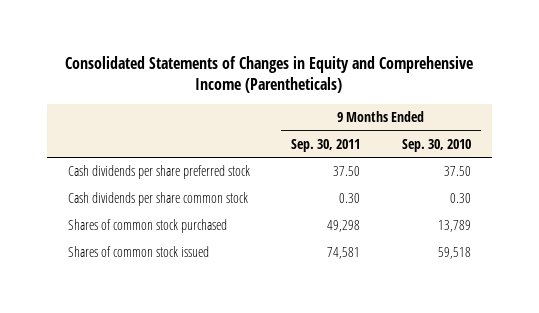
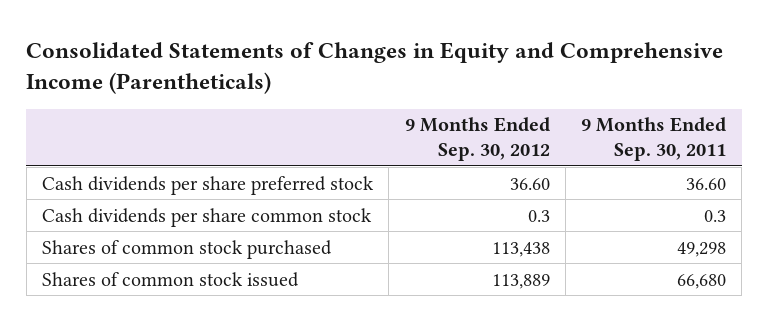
[401,138,471,152] Sep. 30, 2010 -> none
none -> [404,117,550,162] 9 Months Ended Sep. 30, 2012
[333,166,361,177] 37.50 -> [686,177,727,190] 36.60
[339,193,361,204] 0.30 -> [704,209,727,222] 0.3
[327,247,361,260] 74,581 -> [677,273,727,289] 66,680

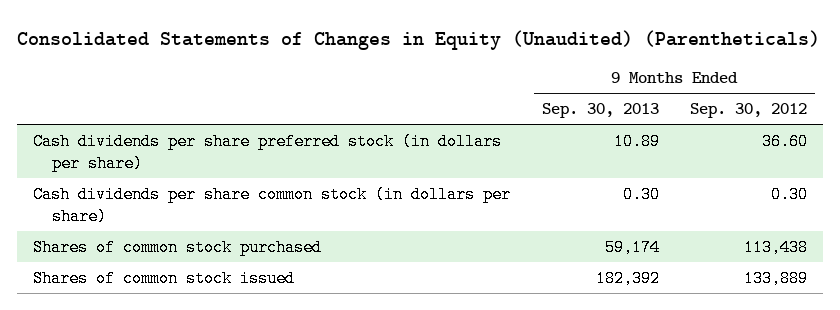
[26,41,724,94] Consolidated Statements of Changes in Equity and Comprehensive Income (Parentheticals) -> [17,29,821,50] Consolidated Statements of Changes in Equity (Unaudited) (Parentheticals)
[581,117,727,162] 9 Months Ended Sep. 30, 2011 -> none
none -> [541,103,659,119] Sep. 30, 2013
[42,175,375,195] Cash dividends per share preferred stock -> [33,132,503,172] Cash dividends per share preferred stock (in dollars per share)
[42,207,373,227] Cash dividends per share common stock -> [33,185,512,225] Cash dividends per share common stock (in dollars per share)
[527,209,550,222] 0.3 -> [770,185,808,203] 0.30
[491,273,550,289] 113,889 -> [743,269,808,287] 133,889

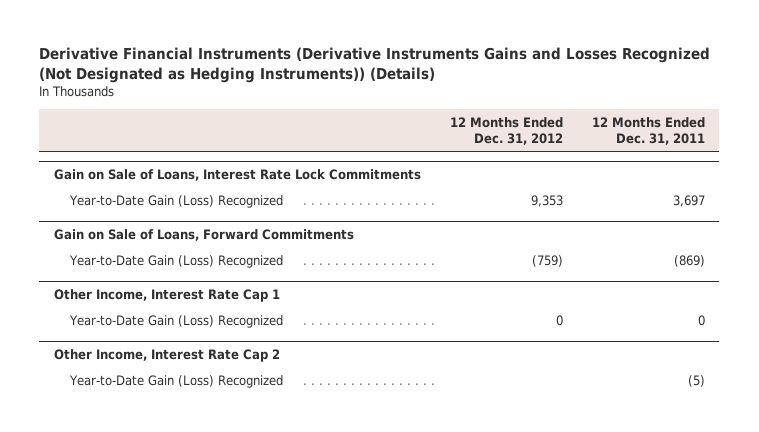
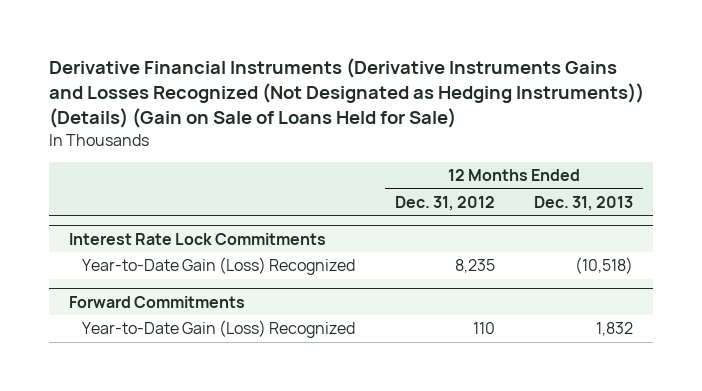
[39,47,711,84] Derivative Financial Instruments (Derivative Instruments Gains and Losses Recognized (Not Designated as Hedging Instruments)) (Details) -> [48,58,644,129] Derivative Financial Instruments (Derivative Instruments Gains and Losses Recognized (Not Designated as Hedging Instruments)) (Details) (Gain on Sale of Loans Held for Sale)
[591,117,705,146] 12 Months Ended Dec. 31, 2011 -> none
none -> [534,195,634,211] Dec. 31, 2013
[53,168,421,181] Gain on Sale of Loans, Interest Rate Lock Commitments -> none
[53,228,354,241] Gain on Sale of Loans, Forward Commitments -> none
[53,288,280,302] Other Income, Interest Rate Cap 1 -> none
[69,314,284,328] Year-to-Date Gain (Loss) Recognized -> none
[53,348,280,362] Other Income, Interest Rate Cap 2 -> none
[69,374,284,388] Year-to-Date Gain (Loss) Recognized -> none
none -> [68,232,326,245] Interest Rate Lock Commitments
[530,194,563,207] 9,353 -> [454,259,495,274] 8,235
none -> [68,295,245,308] Forward Commitments
[531,254,563,267] (759) -> [472,322,495,335] 110

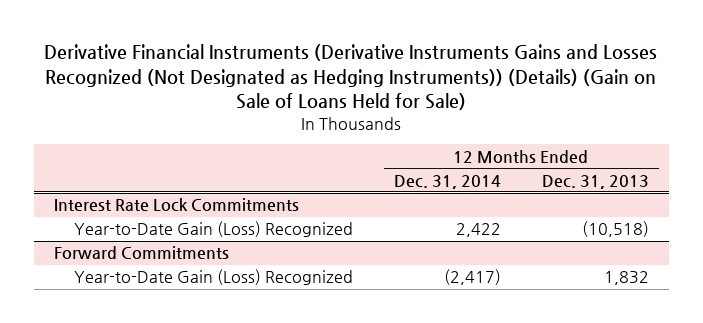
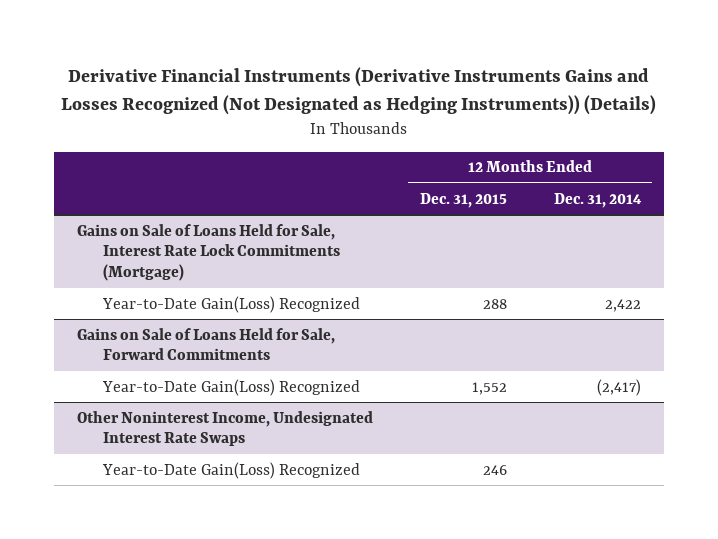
[44,44,658,111] Derivative Financial Instruments (Derivative Instruments Gains and Losses Recognized (Not Designated as Hedging Instruments)) (Details) (Gain on Sale of Loans Held for Sale) -> [61,66,657,115] Derivative Financial Instruments (Derivative Instruments Gains and Losses Recognized (Not Designated as Hedging Instruments)) (Details)
[541,174,649,189] Dec. 31, 2013 -> none
none -> [420,192,508,208] Dec. 31, 2015
[54,198,300,213] Interest Rate Lock Commitments -> none
[54,246,230,260] Forward Commitments -> none
none -> [77,223,340,282] Gains on Sale of Loans Held for Sale, Interest Rate Lock Commitments (Mortgage)
[74,221,354,238] Year-to-Date Gain (Loss) Recognized -> [101,295,360,313] Year-to-Date Gain(Loss) Recognized
none -> [77,327,336,361] Gains on Sale of Loans Held for Sale, Forward Commitments
[74,269,354,286] Year-to-Date Gain (Loss) Recognized -> [101,378,360,396] Year-to-Date Gain(Loss) Recognized
none -> [77,410,374,447] Other Noninterest Income, Undesignated Interest Rate Swaps
none -> [101,461,360,479] Year-to-Date Gain(Loss) Recognized

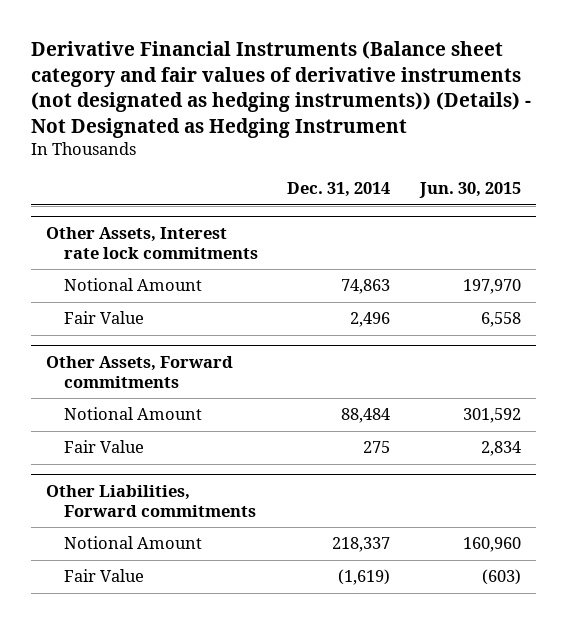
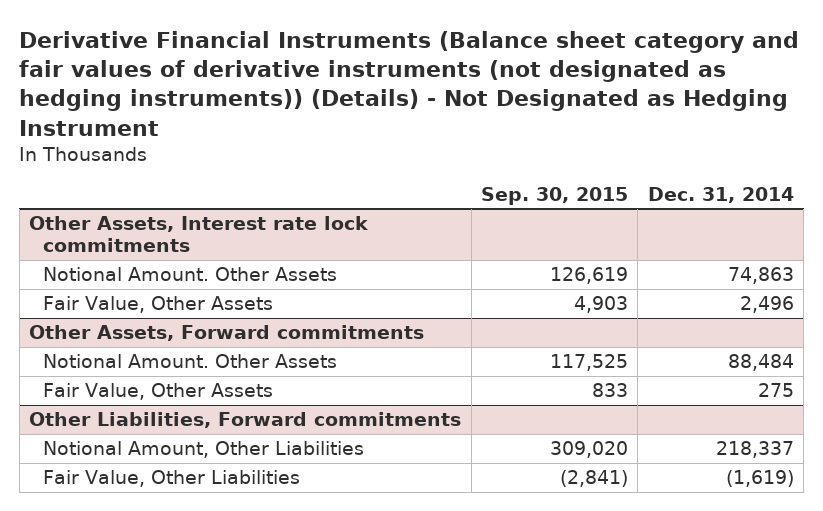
[418,181,521,198] Jun. 30, 2015 -> none
none -> [480,186,628,205] Sep. 30, 2015
[63,278,202,292] Notional Amount -> [43,267,338,282] Notional Amount. Other Assets
[63,311,144,325] Fair Value -> [43,296,274,314] Fair Value, Other Assets
[63,407,202,421] Notional Amount -> [43,354,338,369] Notional Amount. Other Assets
[63,440,144,454] Fair Value -> [43,383,274,401] Fair Value, Other Assets
[63,536,202,550] Notional Amount -> [43,441,365,459] Notional Amount, Other Liabilities
[63,569,144,583] Fair Value -> [43,470,301,488] Fair Value, Other Liabilities

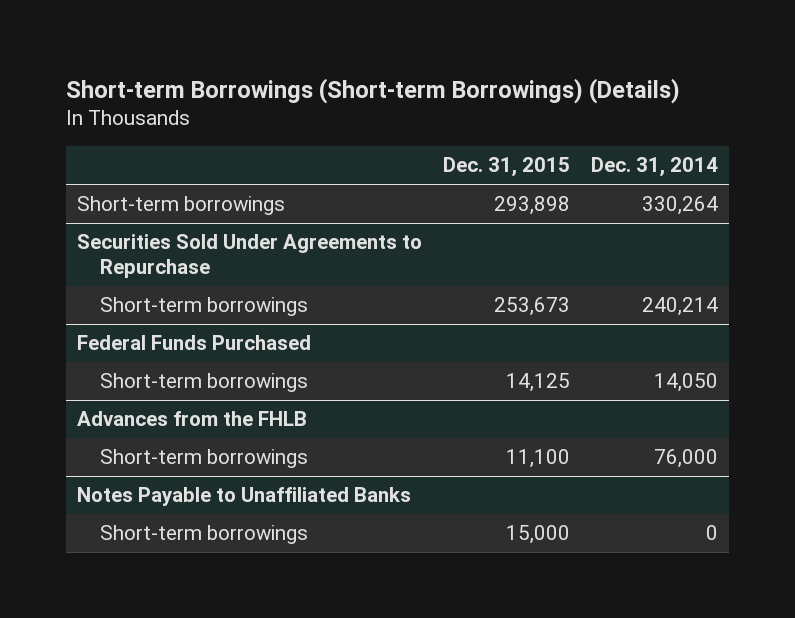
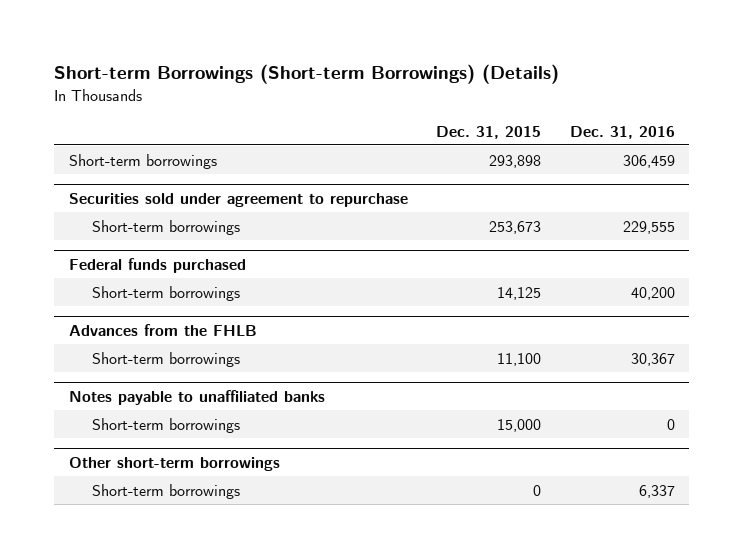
[591,157,719,178] Dec. 31, 2014 -> none
none -> [570,125,676,139] Dec. 31, 2016
[76,234,422,278] Securities Sold Under Agreements to Repurchase -> [68,192,408,207] Securities sold under agreement to repurchase
[76,335,311,351] Federal Funds Purchased -> [68,257,246,273] Federal funds purchased
[76,487,411,507] Notes Payable to Unaffiliated Banks -> [68,389,325,405] Notes payable to unaffiliated banks
none -> [68,456,280,471] Other short-term borrowings
none -> [91,483,240,499] Short-term borrowings

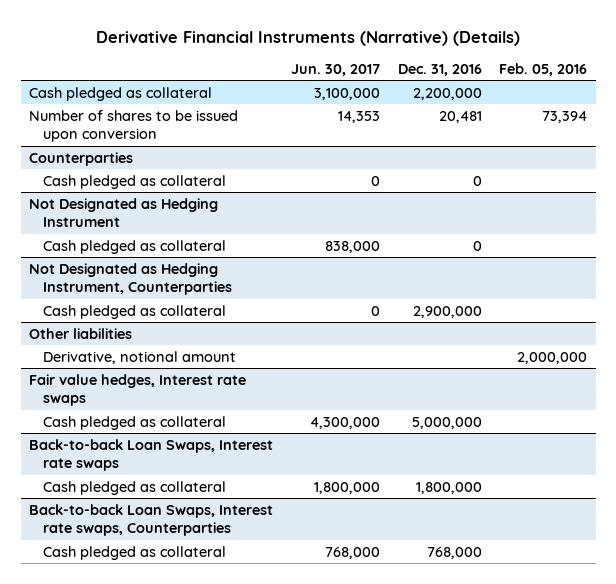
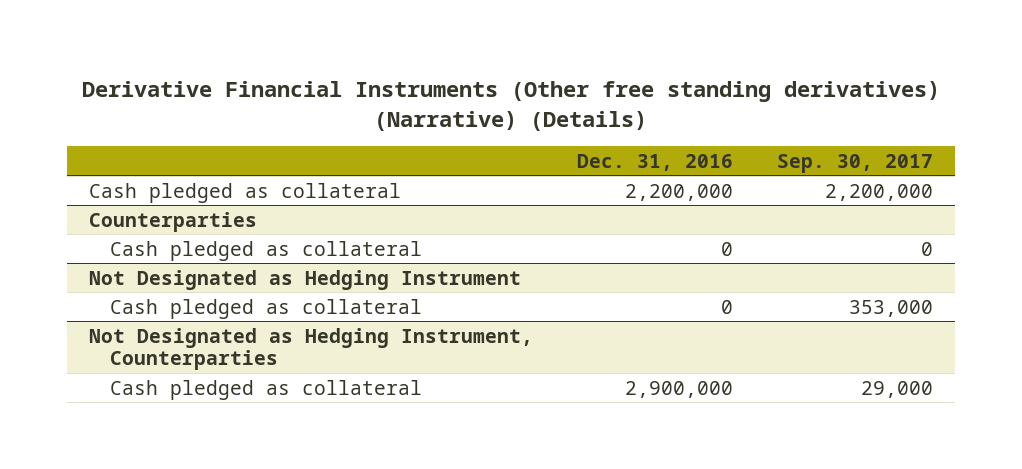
[96,30,521,46] Derivative Financial Instruments (Narrative) (Details) -> [81,80,940,131] Derivative Financial Instruments (Other free standing derivatives) (Narrative) (Details)
[290,63,380,76] Jun. 30, 2017 -> none
[499,62,588,76] Feb. 05, 2016 -> none
none -> [776,153,933,173] Sep. 30, 2017
[29,109,239,143] Number of shares to be issued upon conversion -> none
[29,327,133,339] Other liabilities -> none
[43,350,237,364] Derivative, notional amount -> none
[29,373,247,407] Fair value hedges, Interest rate swaps -> none
[43,415,227,430] Cash pledged as collateral -> none
[29,438,274,472] Back-to-back Loan Swaps, Interest rate swaps -> none
[43,480,227,495] Cash pledged as collateral -> none
[29,503,274,537] Back-to-back Loan Swaps, Interest rate swaps, Counterparties -> none
[43,545,227,560] Cash pledged as collateral -> none

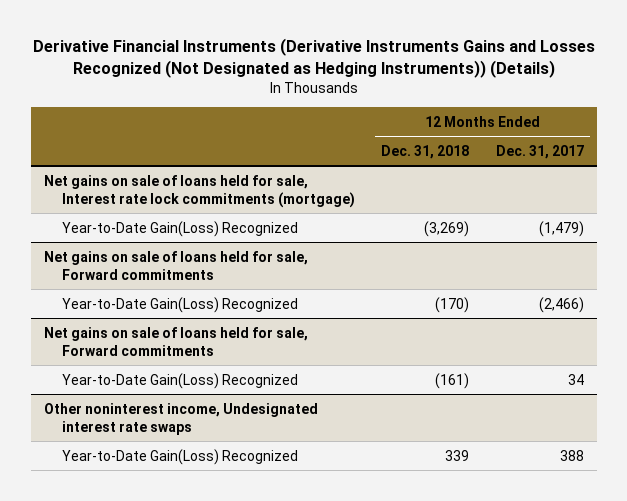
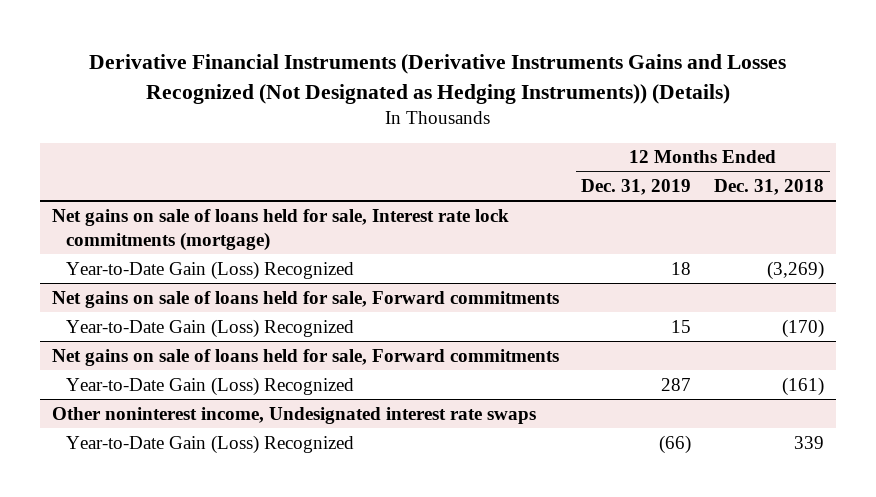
[495,144,584,159] Dec. 31, 2017 -> none
none -> [581,179,692,196] Dec. 31, 2019
[62,220,299,237] Year-to-Date Gain(Loss) Recognized -> [66,260,355,280] Year-to-Date Gain (Loss) Recognized
[62,296,299,313] Year-to-Date Gain(Loss) Recognized -> [66,318,355,338] Year-to-Date Gain (Loss) Recognized
[62,372,299,389] Year-to-Date Gain(Loss) Recognized -> [66,376,355,396] Year-to-Date Gain (Loss) Recognized
[62,448,299,465] Year-to-Date Gain(Loss) Recognized -> [66,434,355,454] Year-to-Date Gain (Loss) Recognized

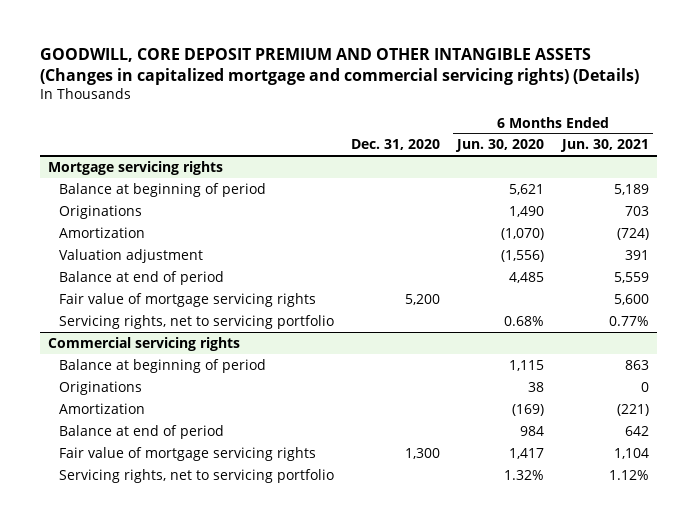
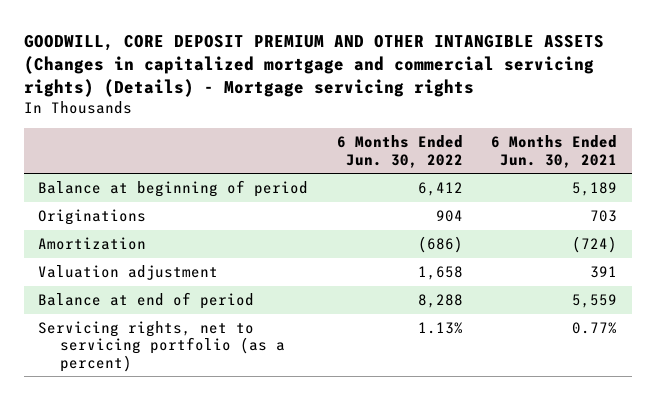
[39,48,639,85] GOODWILL, CORE DEPOSIT PREMIUM AND OTHER INTANGIBLE ASSETS (Changes in capitalized mortgage and commercial servicing rights) (Details) -> [23,34,604,98] GOODWILL, CORE DEPOSIT PREMIUM AND OTHER INTANGIBLE ASSETS (Changes in capitalized mortgage and commercial servicing rights) (Details) - Mortgage servicing rights
[351,139,441,151] Dec. 31, 2020 -> none
[455,139,545,153] Jun. 30, 2020 -> none
none -> [336,135,463,168] 6 Months Ended Jun. 30, 2022
[48,160,224,175] Mortgage servicing rights -> none
[58,292,316,307] Fair value of mortgage servicing rights -> none
[48,336,241,351] Commercial servicing rights -> none
[58,358,266,373] Balance at beginning of period -> none
[58,380,142,395] Originations -> none
[58,402,145,414] Amortization -> none
[58,424,224,439] Balance at end of period -> none
[58,446,316,461] Fair value of mortgage servicing rights -> none
[58,468,334,483] Servicing rights, net to servicing portfolio -> none
[58,314,334,329] Servicing rights, net to servicing portfolio -> [37,321,286,372] Servicing rights, net to servicing portfolio (as a percent)

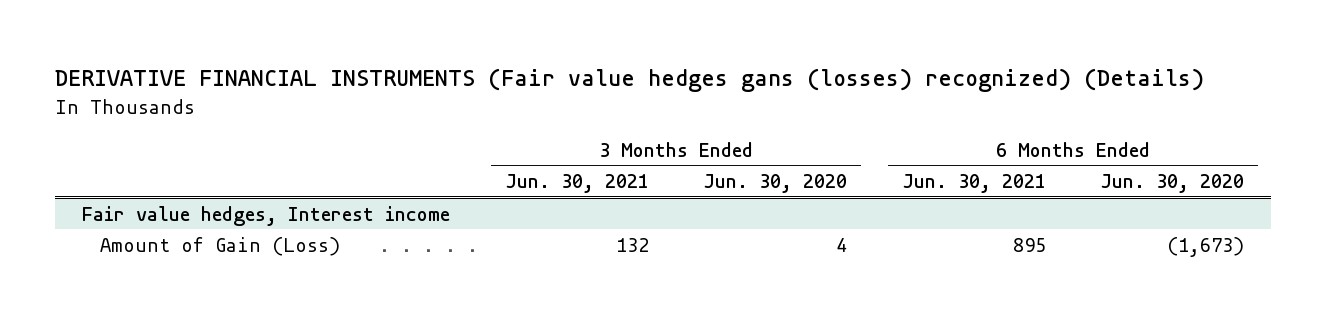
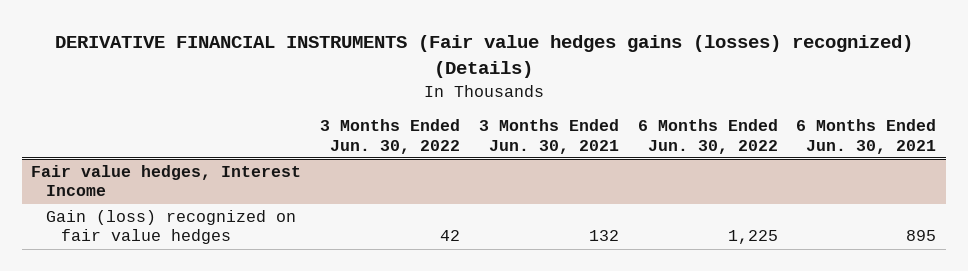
[55,68,1205,93] DERIVATIVE FINANCIAL INSTRUMENTS (Fair value hedges gans (losses) recognized) (Details) -> [54,34,913,78] DERIVATIVE FINANCIAL INSTRUMENTS (Fair value hedges gains (losses) recognized) (Details)
[703,173,848,193] Jun. 30, 2020 -> none
[1100,173,1245,193] Jun. 30, 2020 -> none
none -> [320,119,461,154] 3 Months Ended Jun. 30, 2022
none -> [637,119,778,154] 6 Months Ended Jun. 30, 2022
[82,205,451,226] Fair value hedges, Interest income -> [31,165,302,197] Fair value hedges, Interest Income
[100,236,341,256] Amount of Gain (Loss) -> [46,210,297,245] Gain (loss) recognized on fair value hedges

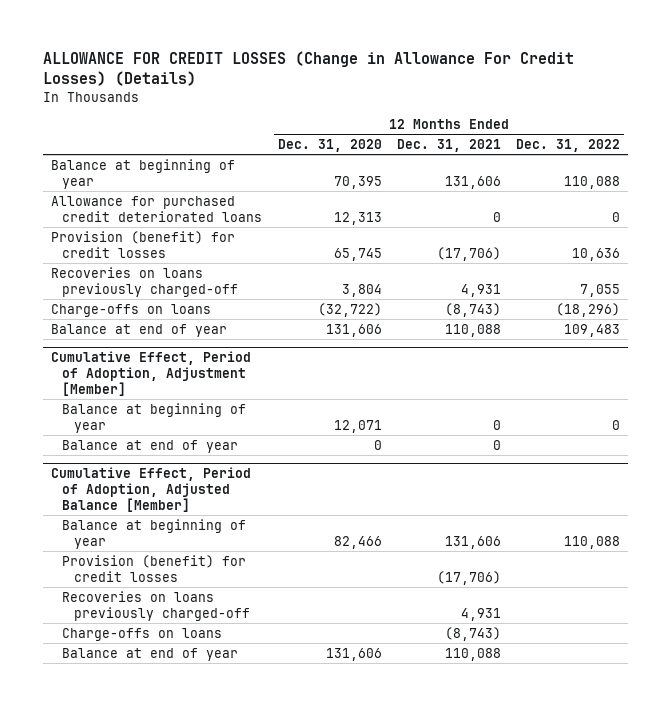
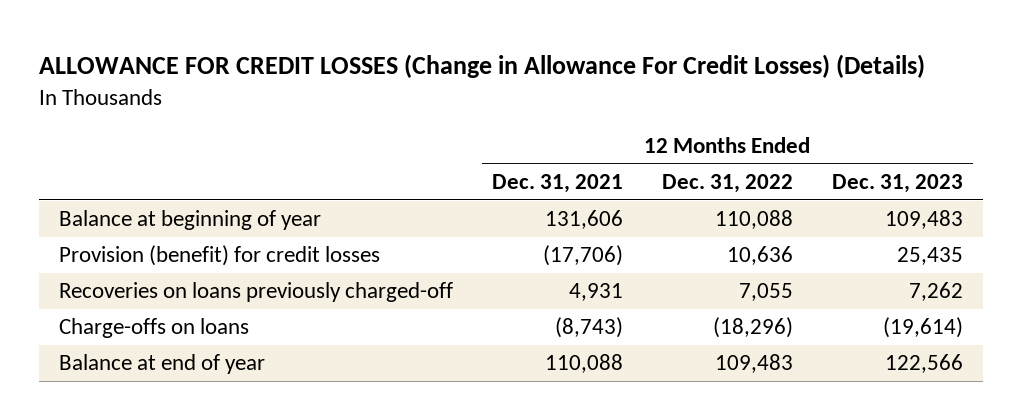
[277,139,382,153] Dec. 31, 2020 -> none
none -> [832,173,964,193] Dec. 31, 2023
[50,195,263,222] Allowance for purchased credit deteriorated loans -> none
[50,350,251,397] Cumulative Effect, Period of Adoption, Adjustment [Member] -> none
[62,402,247,433] Balance at beginning of year -> none
[62,439,239,453] Balance at end of year -> none
[50,466,251,513] Cumulative Effect, Period of Adoption, Adjusted Balance [Member] -> none
[62,518,247,549] Balance at beginning of year -> none
[62,554,247,582] Provision (benefit) for credit losses -> none
[62,590,250,621] Recoveries on loans previously charged-off -> none
[62,627,223,641] Charge-offs on loans -> none
[62,647,239,661] Balance at end of year -> none

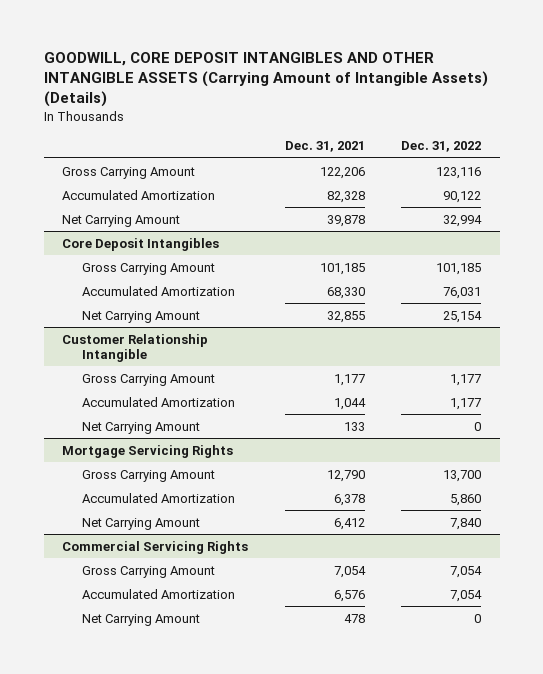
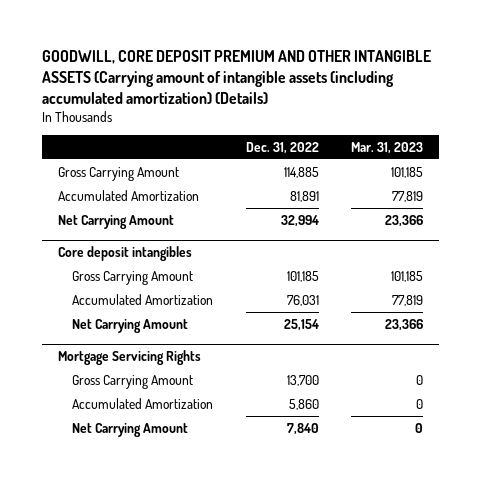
[43,52,488,108] GOODWILL, CORE DEPOSIT INTANGIBLES AND OTHER INTANGIBLE ASSETS (Carrying Amount of Intangible Assets) (Details) -> [41,50,431,104] GOODWILL, CORE DEPOSIT PREMIUM AND OTHER INTANGIBLE ASSETS (Carrying amount of intangible assets (including accumulated amortization) (Details)
[284,141,365,153] Dec. 31, 2021 -> none
none -> [350,141,423,154] Mar. 31, 2023
[436,166,482,179] 123,116 -> [283,166,319,178] 114,885
[443,190,482,203] 90,122 -> [289,190,319,202] 81,891
[61,237,219,251] Core Deposit Intangibles -> [57,245,192,261] Core deposit intangibles
[61,333,208,362] Customer Relationship Intangible -> none
[82,373,216,386] Gross Carrying Amount -> none
[82,396,236,407] Accumulated Amortization -> none
[82,421,201,434] Net Carrying Amount -> none
[61,540,248,554] Commercial Servicing Rights -> none
[82,565,216,578] Gross Carrying Amount -> none
[82,588,236,599] Accumulated Amortization -> none
[82,613,201,626] Net Carrying Amount -> none

